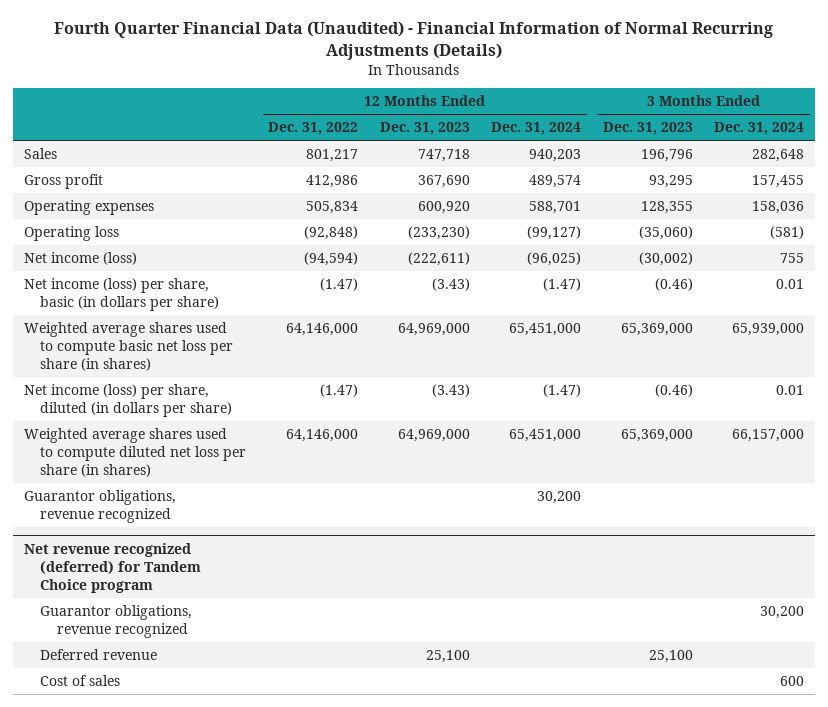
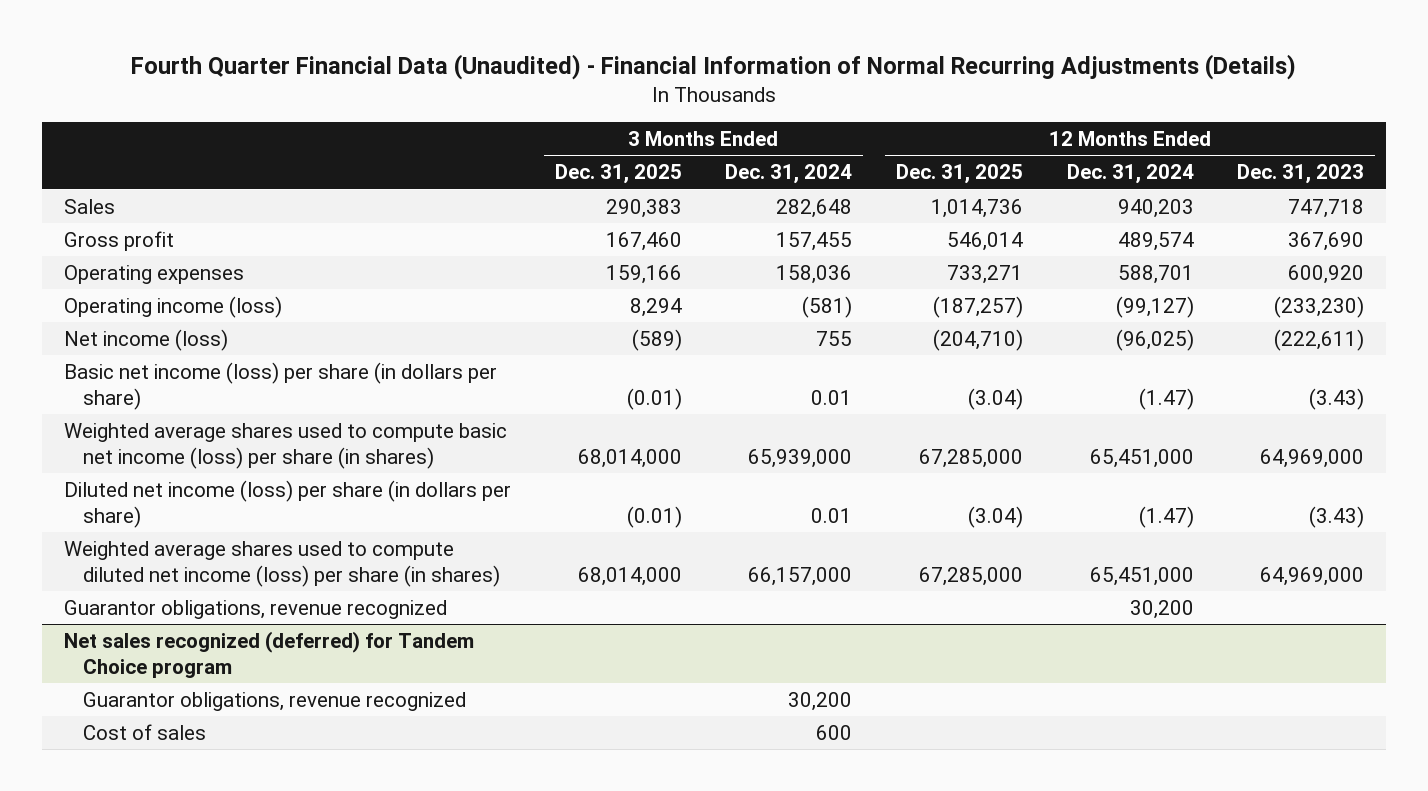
[267,122,358,136] Dec. 31, 2022 -> none
[602,122,693,136] Dec. 31, 2023 -> none
none -> [554,164,682,185] Dec. 31, 2025
none -> [896,164,1024,185] Dec. 31, 2025
[23,225,119,241] Operating loss -> [63,295,282,318] Operating income (loss)
[23,277,220,311] Net income (loss) per share, basic (in dollars per share) -> [63,361,497,411] Basic net income (loss) per share (in dollars per share)
[23,321,234,371] Weighted average shares used to compute basic net loss per share (in shares) -> [63,422,507,470] Weighted average shares used to compute basic net income (loss) per share (in shares)
[23,383,233,417] Net income (loss) per share, diluted (in dollars per share) -> [63,479,511,529] Diluted net income (loss) per share (in dollars per share)
[23,427,247,477] Weighted average shares used to compute diluted net loss per share (in shares) -> [63,540,501,588] Weighted average shares used to compute diluted net income (loss) per share (in shares)
[23,542,202,593] Net revenue recognized (deferred) for Tandem Choice program -> [63,630,474,679] Net sales recognized (deferred) for Tandem Choice program
[40,648,158,660] Deferred revenue -> none

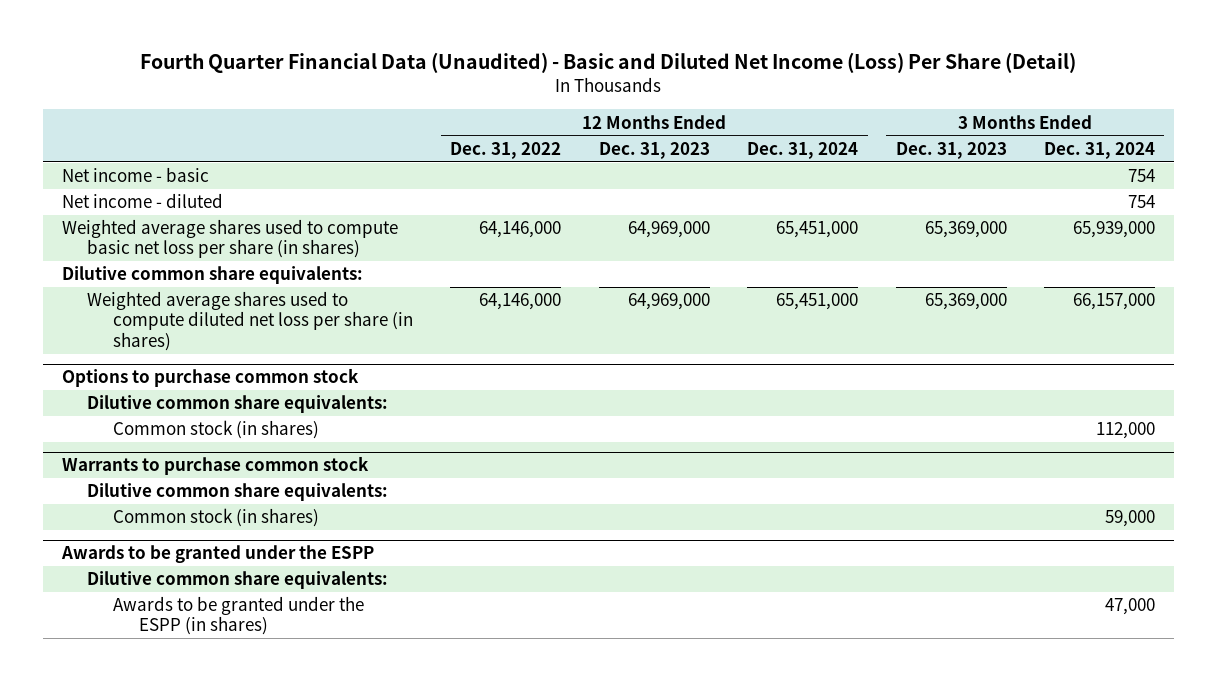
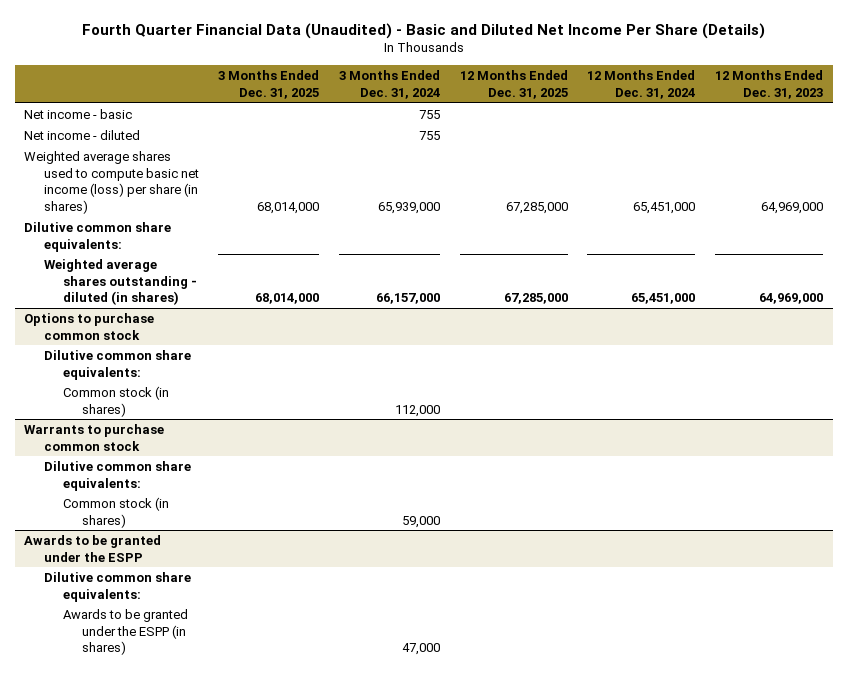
[140,52,1077,74] Fourth Quarter Financial Data (Unaudited) - Basic and Diluted Net Income (Loss) Per Share (Detail) -> [81,22,765,39] Fourth Quarter Financial Data (Unaudited) - Basic and Diluted Net Income Per Share (Details)
[450,141,562,159] Dec. 31, 2022 -> none
[895,141,1007,159] Dec. 31, 2023 -> none
none -> [218,70,320,99] 3 Months Ended Dec. 31, 2025
none -> [459,70,568,99] 12 Months Ended Dec. 31, 2025
[1128,169,1156,183] 754 -> [418,109,440,119] 755
[1128,195,1156,209] 754 -> [418,130,440,140] 755
[61,219,398,259] Weighted average shares used to compute basic net loss per share (in shares) -> [24,150,199,215] Weighted average shares used to compute basic net income (loss) per share (in shares)
[87,291,414,351] Weighted average shares used to compute diluted net loss per share (in shares) -> [43,258,197,306] Weighted average shares outstanding - diluted (in shares)

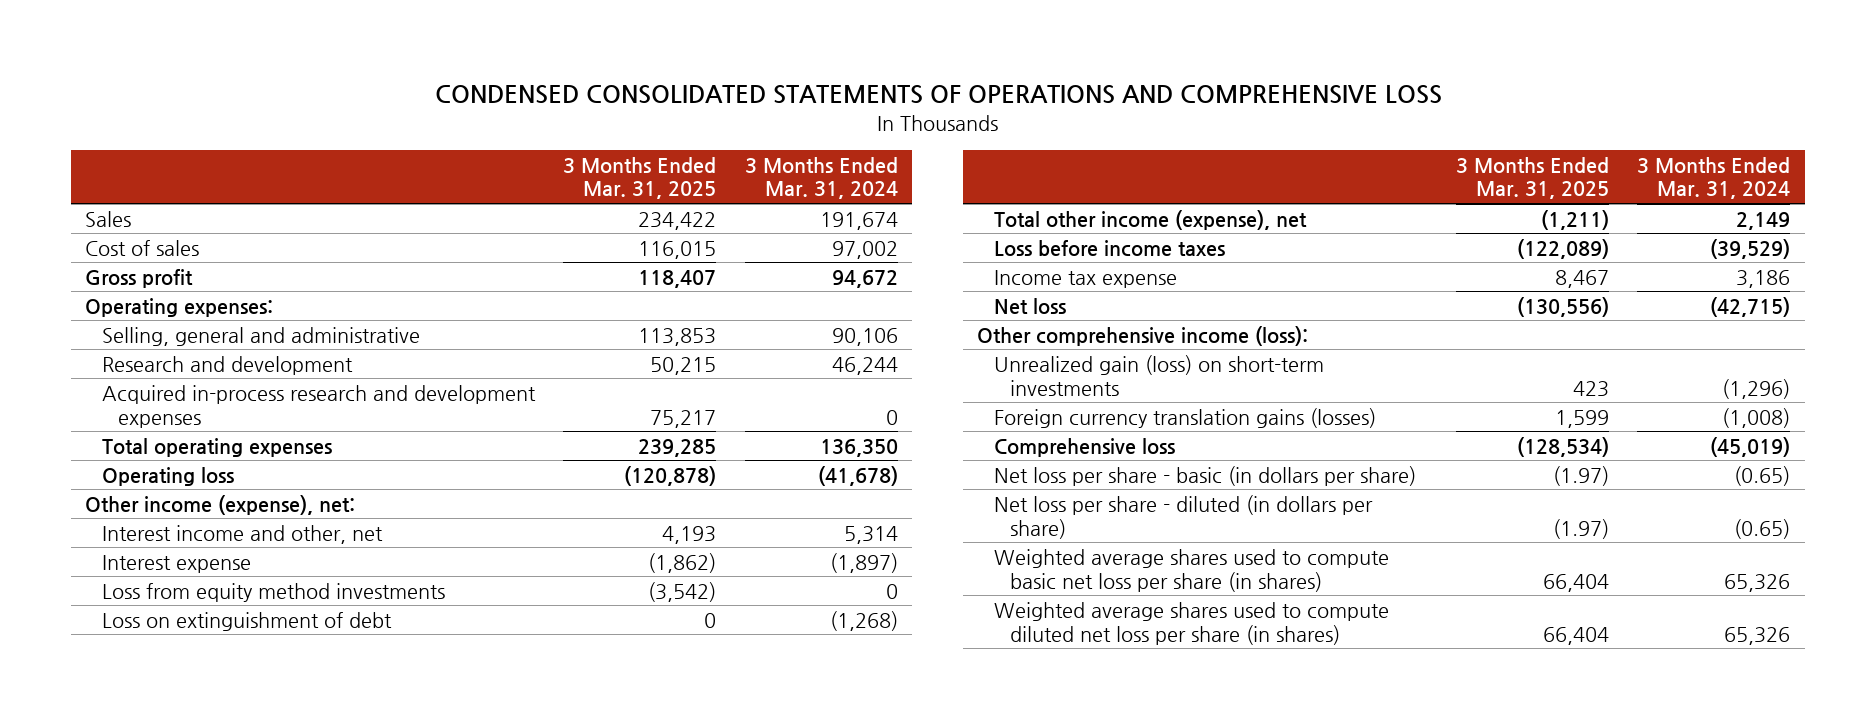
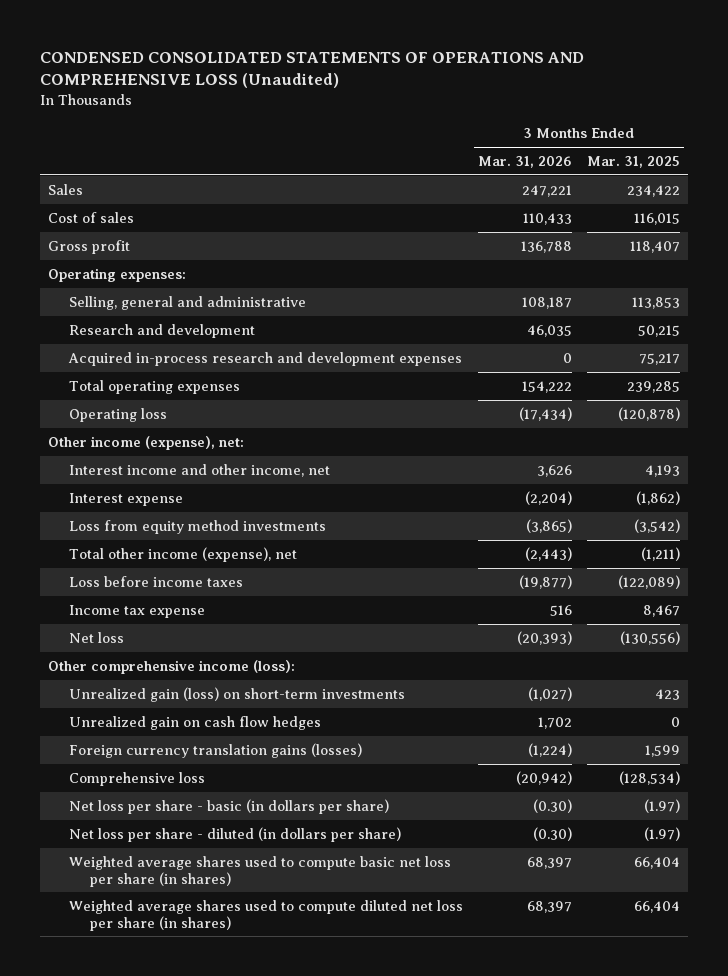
[434,85,1442,105] CONDENSED CONSOLIDATED STATEMENTS OF OPERATIONS AND COMPREHENSIVE LOSS -> [40,51,585,89] CONDENSED CONSOLIDATED STATEMENTS OF OPERATIONS AND COMPREHENSIVE LOSS (Unaudited)
[745,156,899,200] 3 Months Ended Mar. 31, 2024 -> none
none -> [477,155,572,168] Mar. 31, 2026
[101,524,383,544] Interest income and other, net -> [68,463,330,477] Interest income and other income, net
[101,611,392,631] Loss on extinguishment of debt -> none
none -> [68,715,321,730] Unrealized gain on cash flow hedges

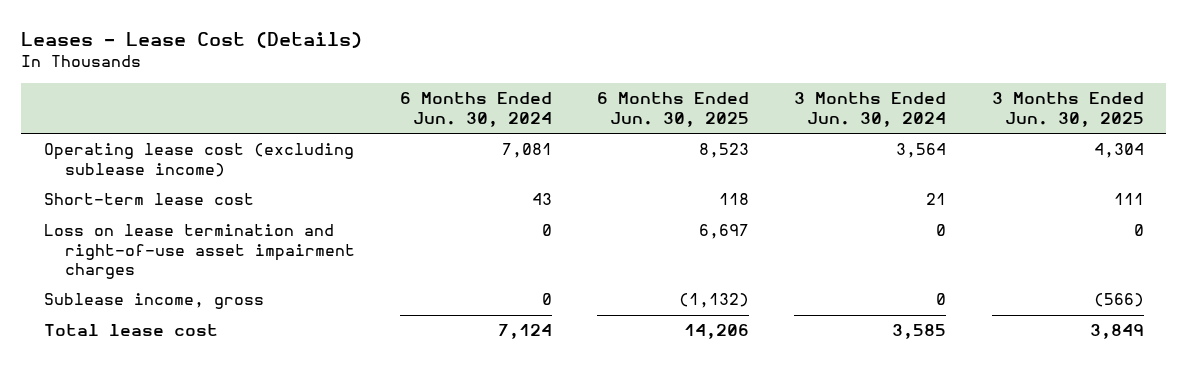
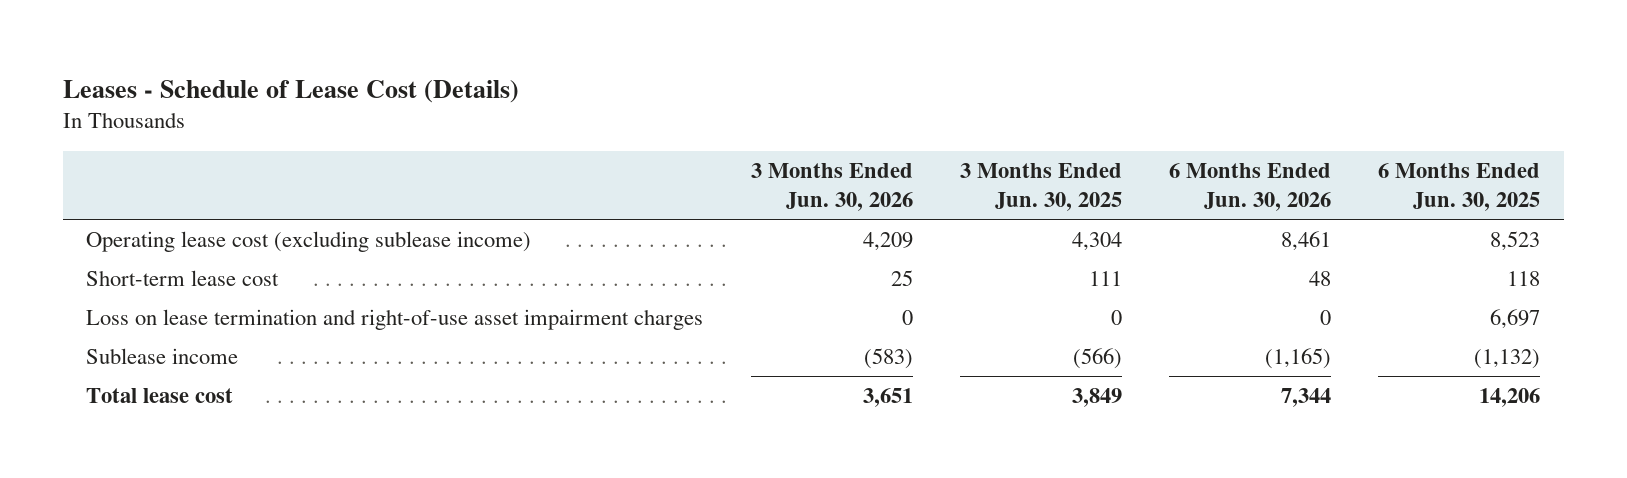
[21,31,363,48] Leases - Lease Cost (Details) -> [62,79,519,103] Leases - Schedule of Lease Cost (Details)
[399,92,552,127] 6 Months Ended Jun. 30, 2024 -> none
[794,92,947,127] 3 Months Ended Jun. 30, 2024 -> none
none -> [750,162,913,212] 3 Months Ended Jun. 30, 2026
none -> [1169,162,1332,212] 6 Months Ended Jun. 30, 2026
[43,293,264,310] Sublease income, gross -> [86,347,239,364] Sublease income

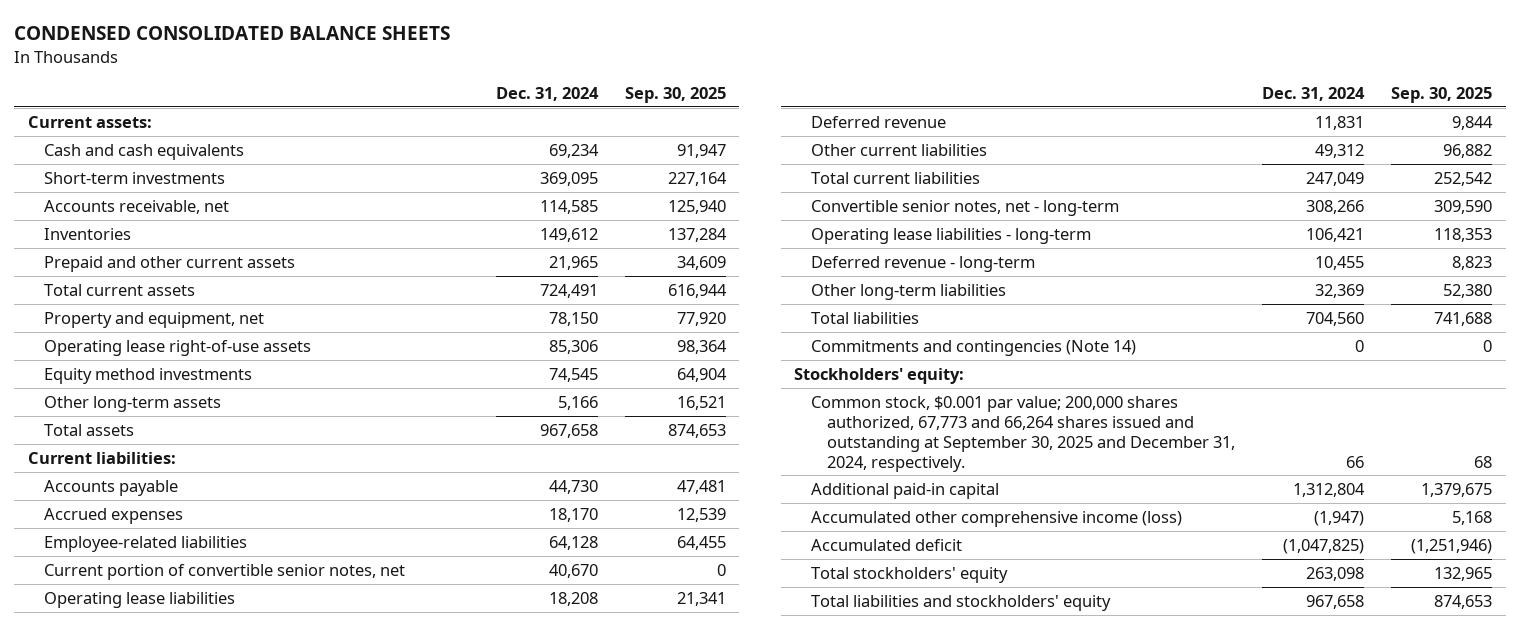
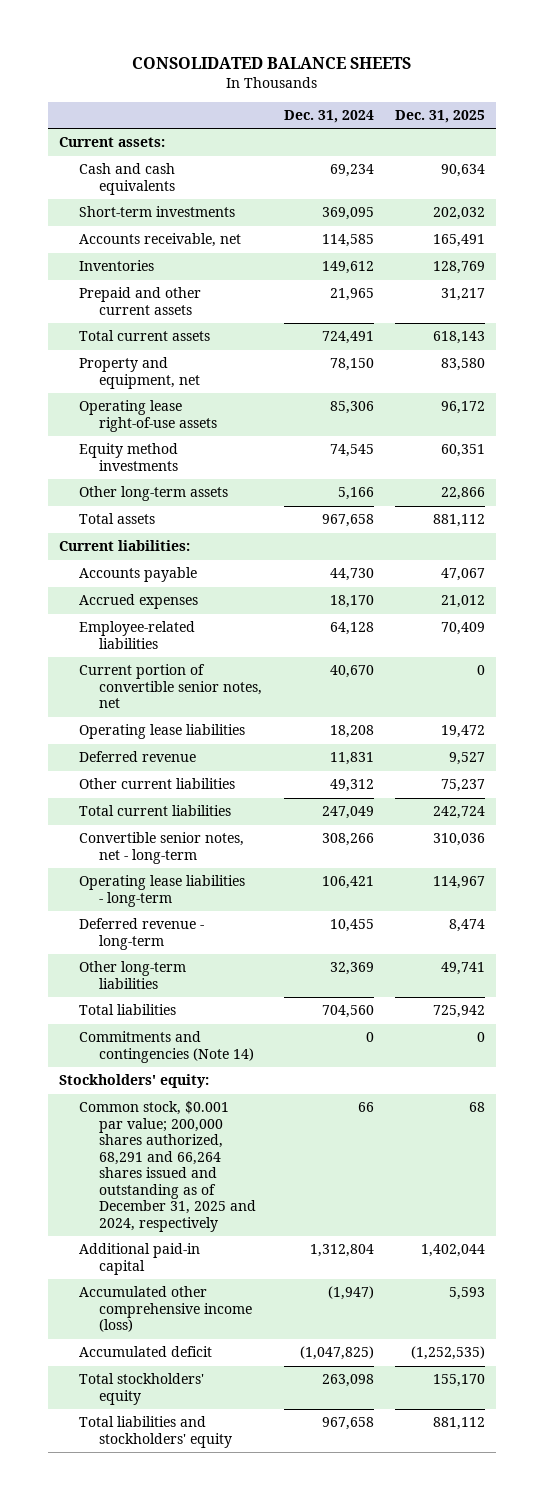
[14,26,451,41] CONDENSED CONSOLIDATED BALANCE SHEETS -> [131,57,411,70] CONSOLIDATED BALANCE SHEETS
[624,87,726,104] Sep. 30, 2025 -> none
none -> [395,110,486,124] Dec. 31, 2025
[810,395,1236,472] Common stock, $0.001 par value; 200,000 shares authorized, 67,773 and 66,264 shares issued and outstanding at September 30, 2025 and December 31, 2024, respectively. -> [78,1101,257,1232] Common stock, $0.001 par value; 200,000 shares authorized, 68,291 and 66,264 shares issued and outstanding as of December 31, 2025 and 2024, respectively

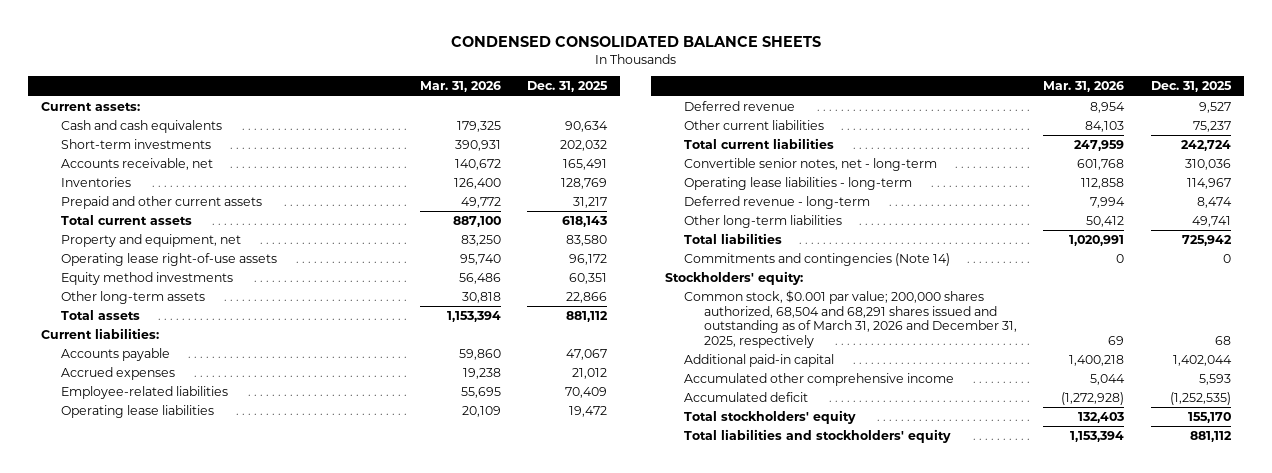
[131,57,411,70] CONSOLIDATED BALANCE SHEETS -> [450,36,821,48] CONDENSED CONSOLIDATED BALANCE SHEETS
[283,110,374,124] Dec. 31, 2024 -> none
none -> [420,81,502,93] Mar. 31, 2026
[78,664,263,709] Current portion of convertible senior notes, net -> none
[78,1101,257,1232] Common stock, $0.001 par value; 200,000 shares authorized, 68,291 and 66,264 shares issued and outstanding as of December 31, 2025 and 2024, respectively -> [684,289,1018,349] Common stock, $0.001 par value; 200,000 shares authorized, 68,504 and 68,291 shares issued and outstanding as of March 31, 2026 and December 31, 2025, respectively
[78,1286,253,1333] Accumulated other comprehensive income (loss) -> [684,372,955,386] Accumulated other comprehensive income

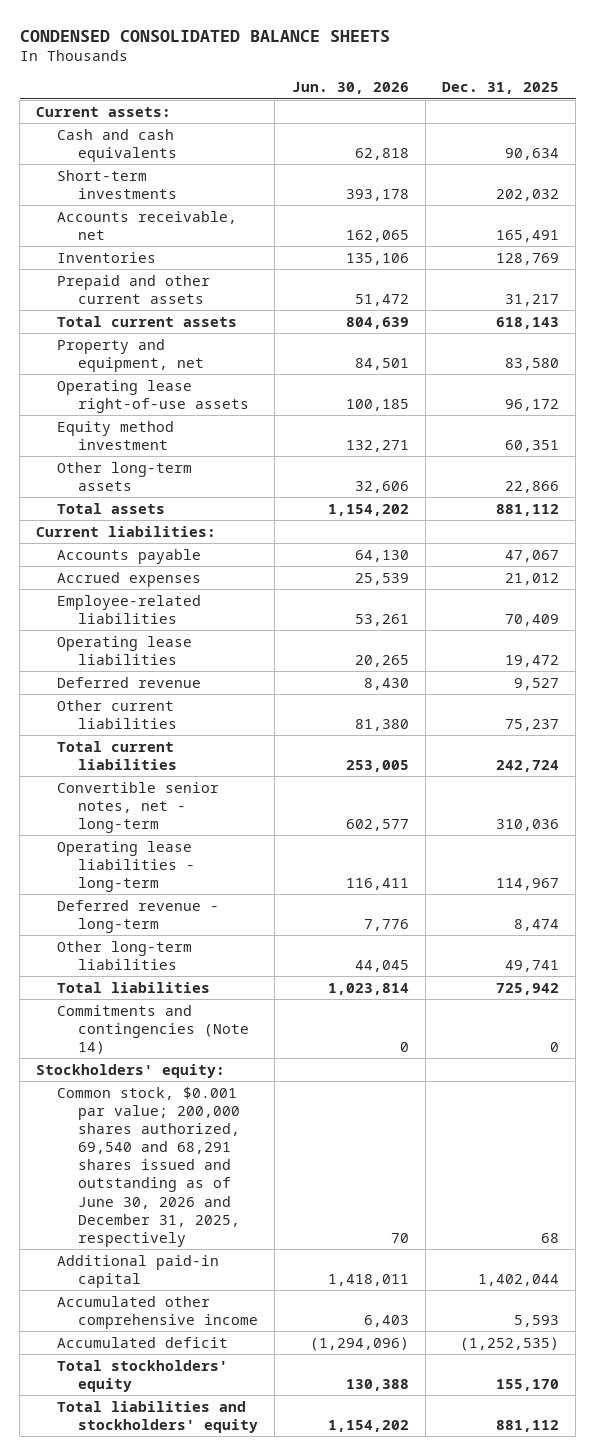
[420,81,502,93] Mar. 31, 2026 -> none
none -> [291,82,409,95] Jun. 30, 2026
[61,271,234,285] Equity method investments -> [57,420,175,450] Equity method investment
[684,289,1018,349] Common stock, $0.001 par value; 200,000 shares authorized, 68,504 and 68,291 shares issued and outstanding as of March 31, 2026 and December 31, 2025, respectively -> [57,1086,241,1247] Common stock, $0.001 par value; 200,000 shares authorized, 69,540 and 68,291 shares issued and outstanding as of June 30, 2026 and December 31, 2025, respectively

